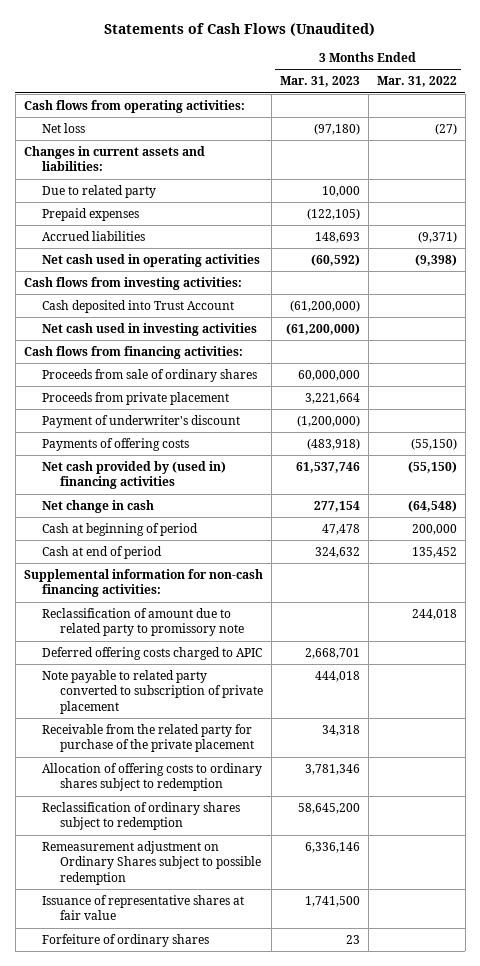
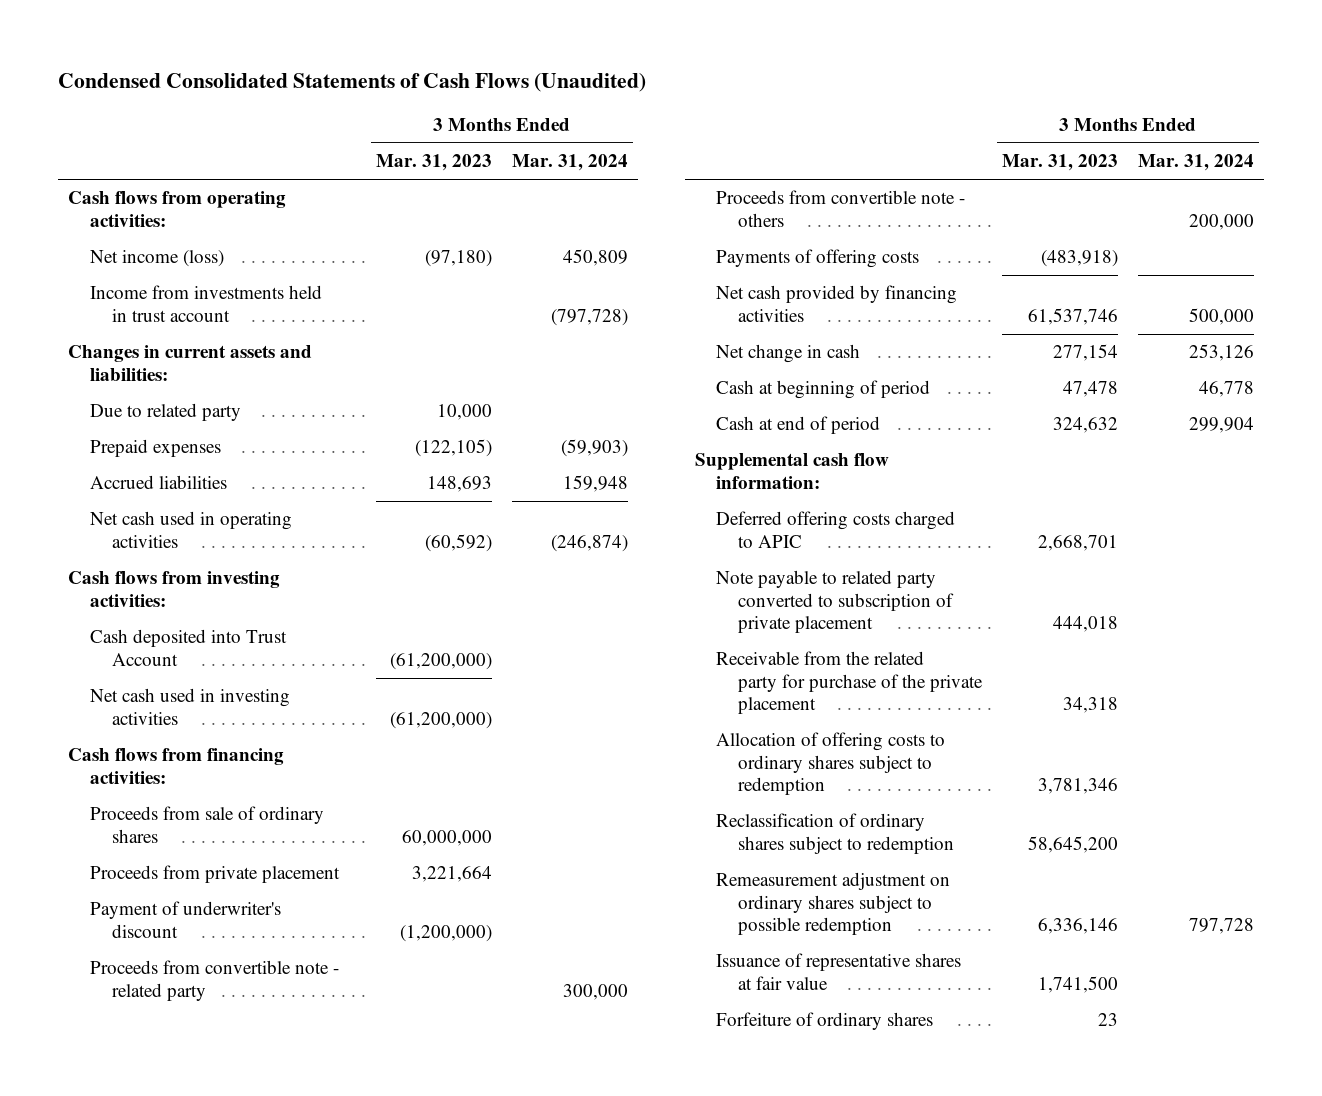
[104,23,376,37] Statements of Cash Flows (Unaudited) -> [58,72,647,92] Condensed Consolidated Statements of Cash Flows (Unaudited)
[376,76,457,88] Mar. 31, 2022 -> none
none -> [511,154,628,172] Mar. 31, 2024
[41,123,85,134] Net loss -> [90,250,225,268] Net income (loss)
none -> [90,285,323,322] Income from investments held in trust account
none -> [90,960,340,1001] Proceeds from convertible note - related party
none -> [716,190,966,227] Proceeds from convertible note - others
[41,461,226,490] Net cash provided by (used in) financing activities -> [716,285,958,322] Net cash provided by financing activities
[41,608,244,637] Reclassification of amount due to related party to promissory note -> none
[23,569,263,598] Supplemental information for non-cash financing activities: -> [694,453,889,489] Supplemental cash flow information:
[41,841,261,885] Remeasurement adjustment on Ordinary Shares subject to possible redemption -> [716,872,951,935] Remeasurement adjustment on ordinary shares subject to possible redemption

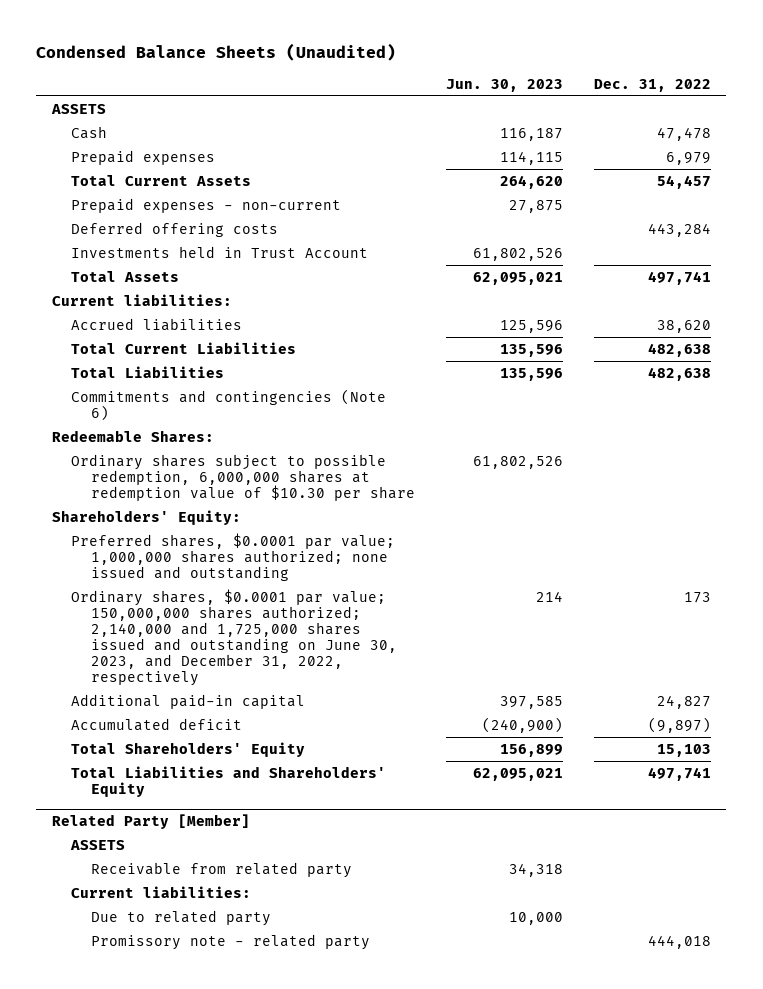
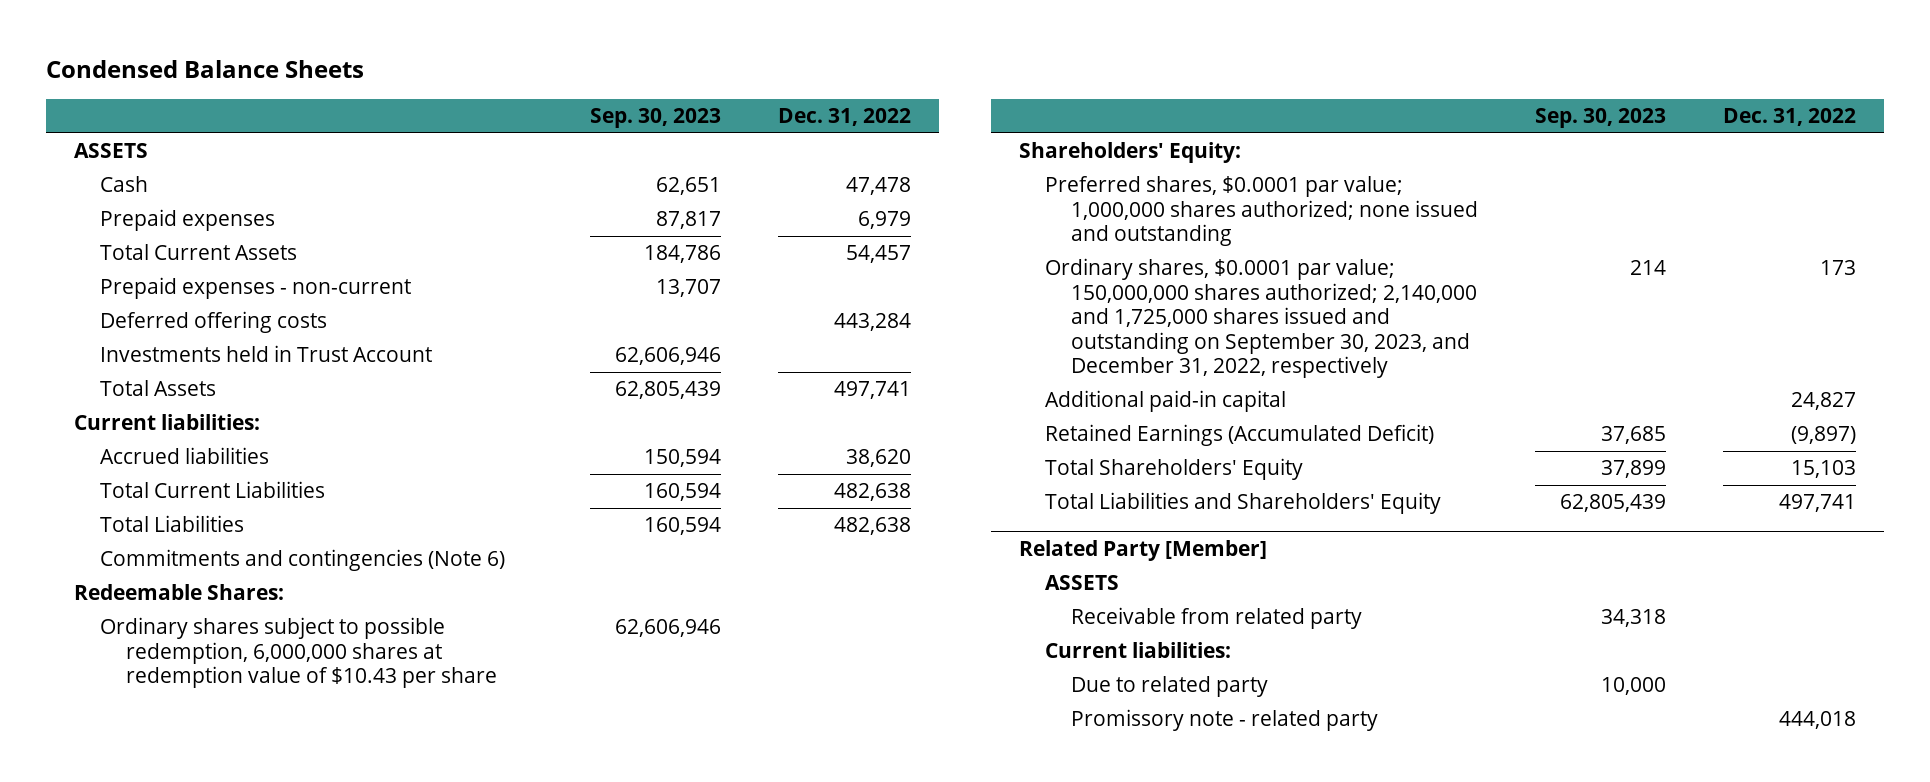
[36,43,397,62] Condensed Balance Sheets (Unaudited) -> [45,59,364,78] Condensed Balance Sheets
[445,78,563,92] Jun. 30, 2023 -> none
none -> [589,108,721,129] Sep. 30, 2023
[71,453,415,502] Ordinary shares subject to possible redemption, 6,000,000 shares at redemption value of $10.30 per share -> [100,617,497,689] Ordinary shares subject to possible redemption, 6,000,000 shares at redemption value of $10.43 per share
[71,588,397,687] Ordinary shares, $0.0001 par value; 150,000,000 shares authorized; 2,140,000 and 1,725,000 shares issued and outstanding on June 30, 2023, and December 31, 2022, respectively -> [1044,258,1477,379] Ordinary shares, $0.0001 par value; 150,000,000 shares authorized; 2,140,000 and 1,725,000 shares issued and outstanding on September 30, 2023, and December 31, 2022, respectively
[71,717,243,731] Accumulated deficit -> [1044,424,1434,447] Retained Earnings (Accumulated Deficit)

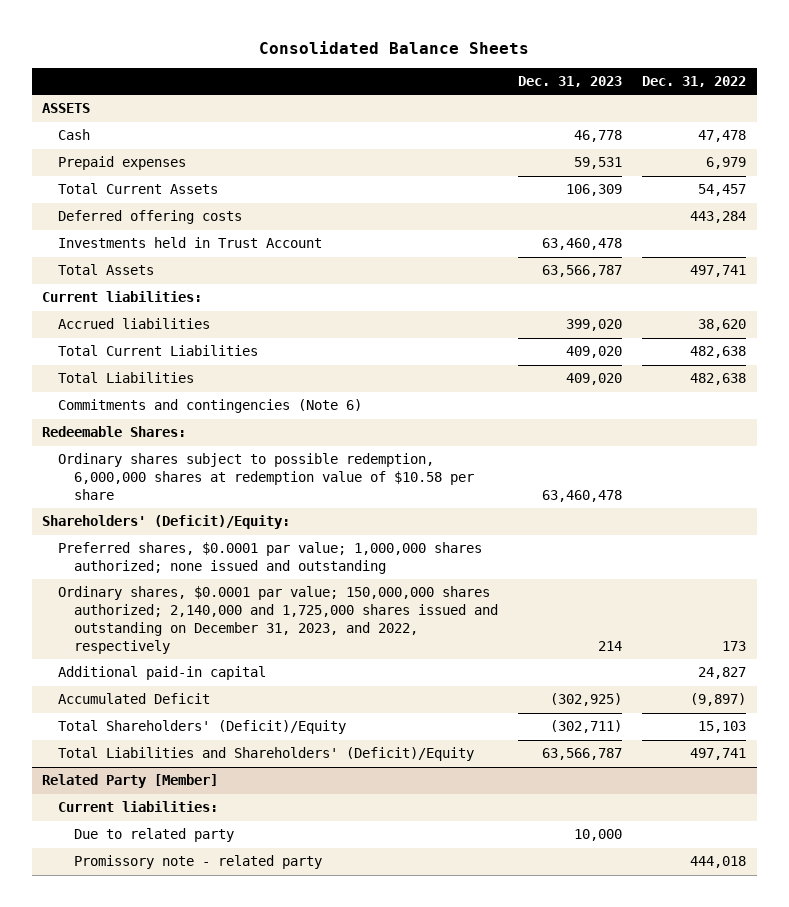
[45,59,364,78] Condensed Balance Sheets -> [259,40,530,54] Consolidated Balance Sheets
[589,108,721,129] Sep. 30, 2023 -> none
none -> [518,76,623,88] Dec. 31, 2023
[100,277,412,300] Prepaid expenses - non-current -> none
[100,617,497,689] Ordinary shares subject to possible redemption, 6,000,000 shares at redemption value of $10.43 per share -> [58,453,474,501] Ordinary shares subject to possible redemption, 6,000,000 shares at redemption value of $10.58 per share
[1019,142,1242,164] Shareholders' Equity: -> [42,515,291,530] Shareholders' (Deficit)/Equity:
[1044,258,1477,379] Ordinary shares, $0.0001 par value; 150,000,000 shares authorized; 2,140,000 and 1,725,000 shares issued and outstanding on September 30, 2023, and December 31, 2022, respectively -> [58,586,498,654] Ordinary shares, $0.0001 par value; 150,000,000 shares authorized; 2,140,000 and 1,725,000 shares issued and outstanding on December 31, 2023, and 2022, respectively
[1044,424,1434,447] Retained Earnings (Accumulated Deficit) -> [58,693,211,705] Accumulated Deficit
[1044,458,1303,481] Total Shareholders' Equity -> [58,720,347,735] Total Shareholders' (Deficit)/Equity
[1044,492,1441,515] Total Liabilities and Shareholders' Equity -> [58,747,475,762] Total Liabilities and Shareholders' (Deficit)/Equity
[1044,575,1119,591] ASSETS -> none
[1070,607,1362,630] Receivable from related party -> none

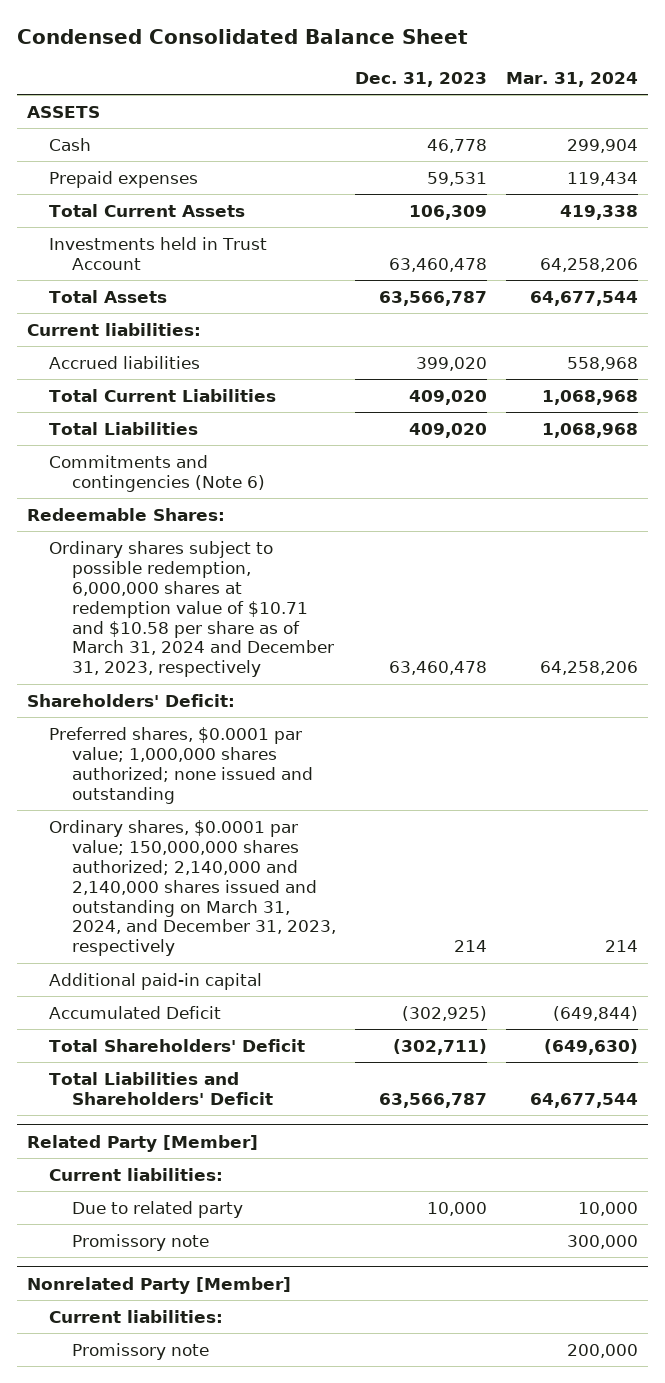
[259,40,530,54] Consolidated Balance Sheets -> [17,29,469,45] Condensed Consolidated Balance Sheet
[642,76,747,88] Dec. 31, 2022 -> none
none -> [506,71,639,87] Mar. 31, 2024
[58,210,243,225] Deferred offering costs -> none
[58,453,474,501] Ordinary shares subject to possible redemption, 6,000,000 shares at redemption value of $10.58 per share -> [49,540,334,678] Ordinary shares subject to possible redemption, 6,000,000 shares at redemption value of $10.71 and $10.58 per share as of March 31, 2024 and December 31, 2023, respectively
[42,515,291,530] Shareholders' (Deficit)/Equity: -> [27,693,236,707] Shareholders' Deficit:
[58,586,498,654] Ordinary shares, $0.0001 par value; 150,000,000 shares authorized; 2,140,000 and 1,725,000 shares issued and outstanding on December 31, 2023, and 2022, respectively -> [49,819,336,957] Ordinary shares, $0.0001 par value; 150,000,000 shares authorized; 2,140,000 and 2,140,000 shares issued and outstanding on March 31, 2024, and December 31, 2023, respectively
[58,720,347,735] Total Shareholders' (Deficit)/Equity -> [49,1038,306,1052] Total Shareholders' Deficit
[58,747,475,762] Total Liabilities and Shareholders' (Deficit)/Equity -> [49,1071,273,1105] Total Liabilities and Shareholders' Deficit
[73,855,322,870] Promissory note - related party -> [71,1233,209,1251] Promissory note
none -> [27,1276,292,1294] Nonrelated Party [Member]
none -> [49,1309,224,1323] Current liabilities:
none -> [71,1342,209,1360] Promissory note

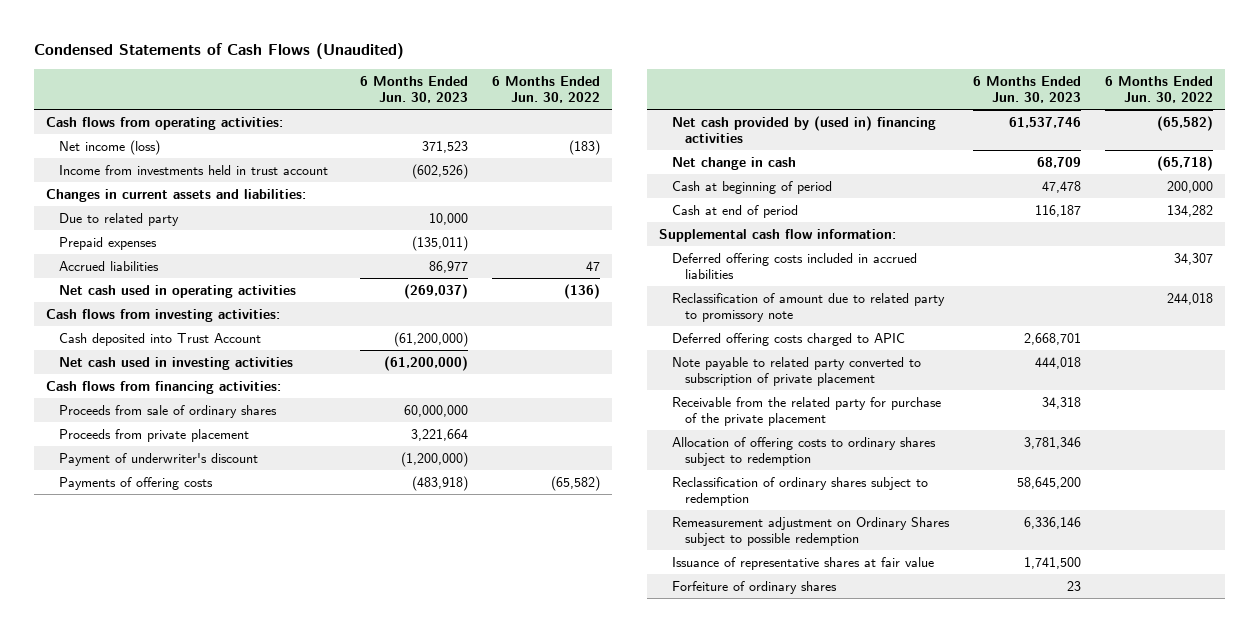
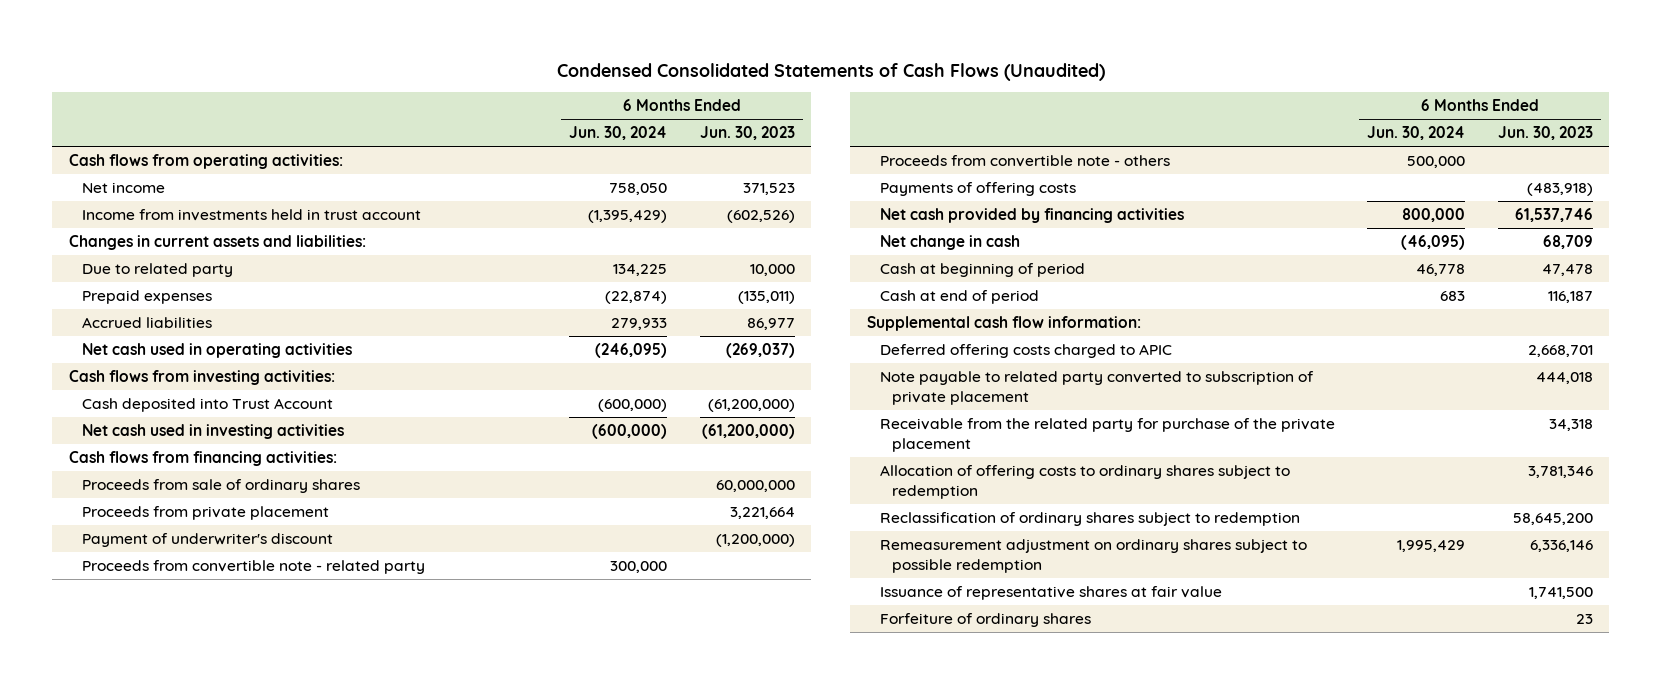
[33,43,404,60] Condensed Statements of Cash Flows (Unaudited) -> [556,62,1105,81] Condensed Consolidated Statements of Cash Flows (Unaudited)
[491,75,600,104] 6 Months Ended Jun. 30, 2022 -> none
none -> [569,126,668,141] Jun. 30, 2024
[58,139,160,155] Net income (loss) -> [81,182,165,194] Net income
none -> [81,560,425,575] Proceeds from convertible note - related party
none -> [879,155,1170,168] Proceeds from convertible note - others
[671,115,936,144] Net cash provided by (used in) financing activities -> [879,208,1184,224] Net cash provided by financing activities
[671,252,917,280] Deferred offering costs included in accrued liabilities -> none
[671,292,945,323] Reclassification of amount due to related party to promissory note -> none
[671,516,950,547] Remeasurement adjustment on Ordinary Shares subject to possible redemption -> [879,539,1307,573] Remeasurement adjustment on ordinary shares subject to possible redemption

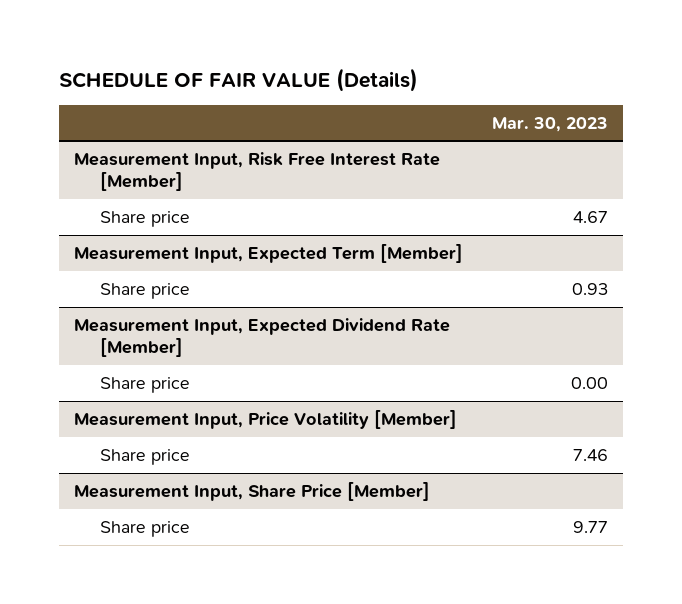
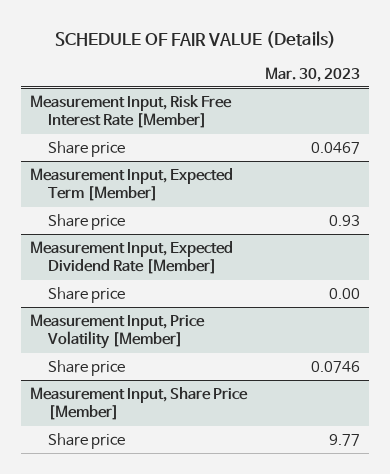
[573,210,609,223] 4.67 -> [310,141,360,154] 0.0467
[573,448,609,461] 7.46 -> [310,360,360,373] 0.0746

